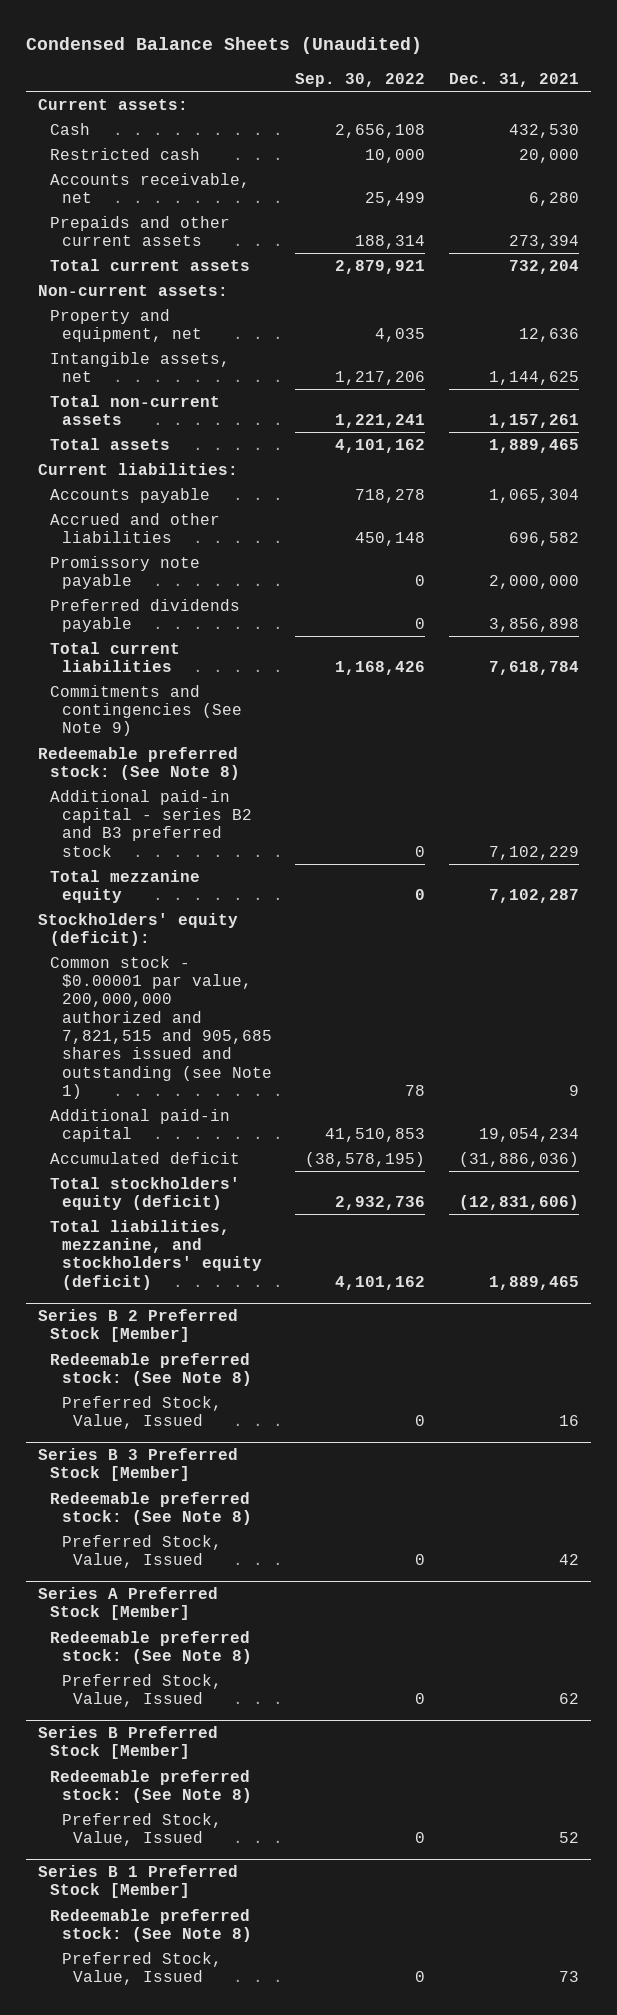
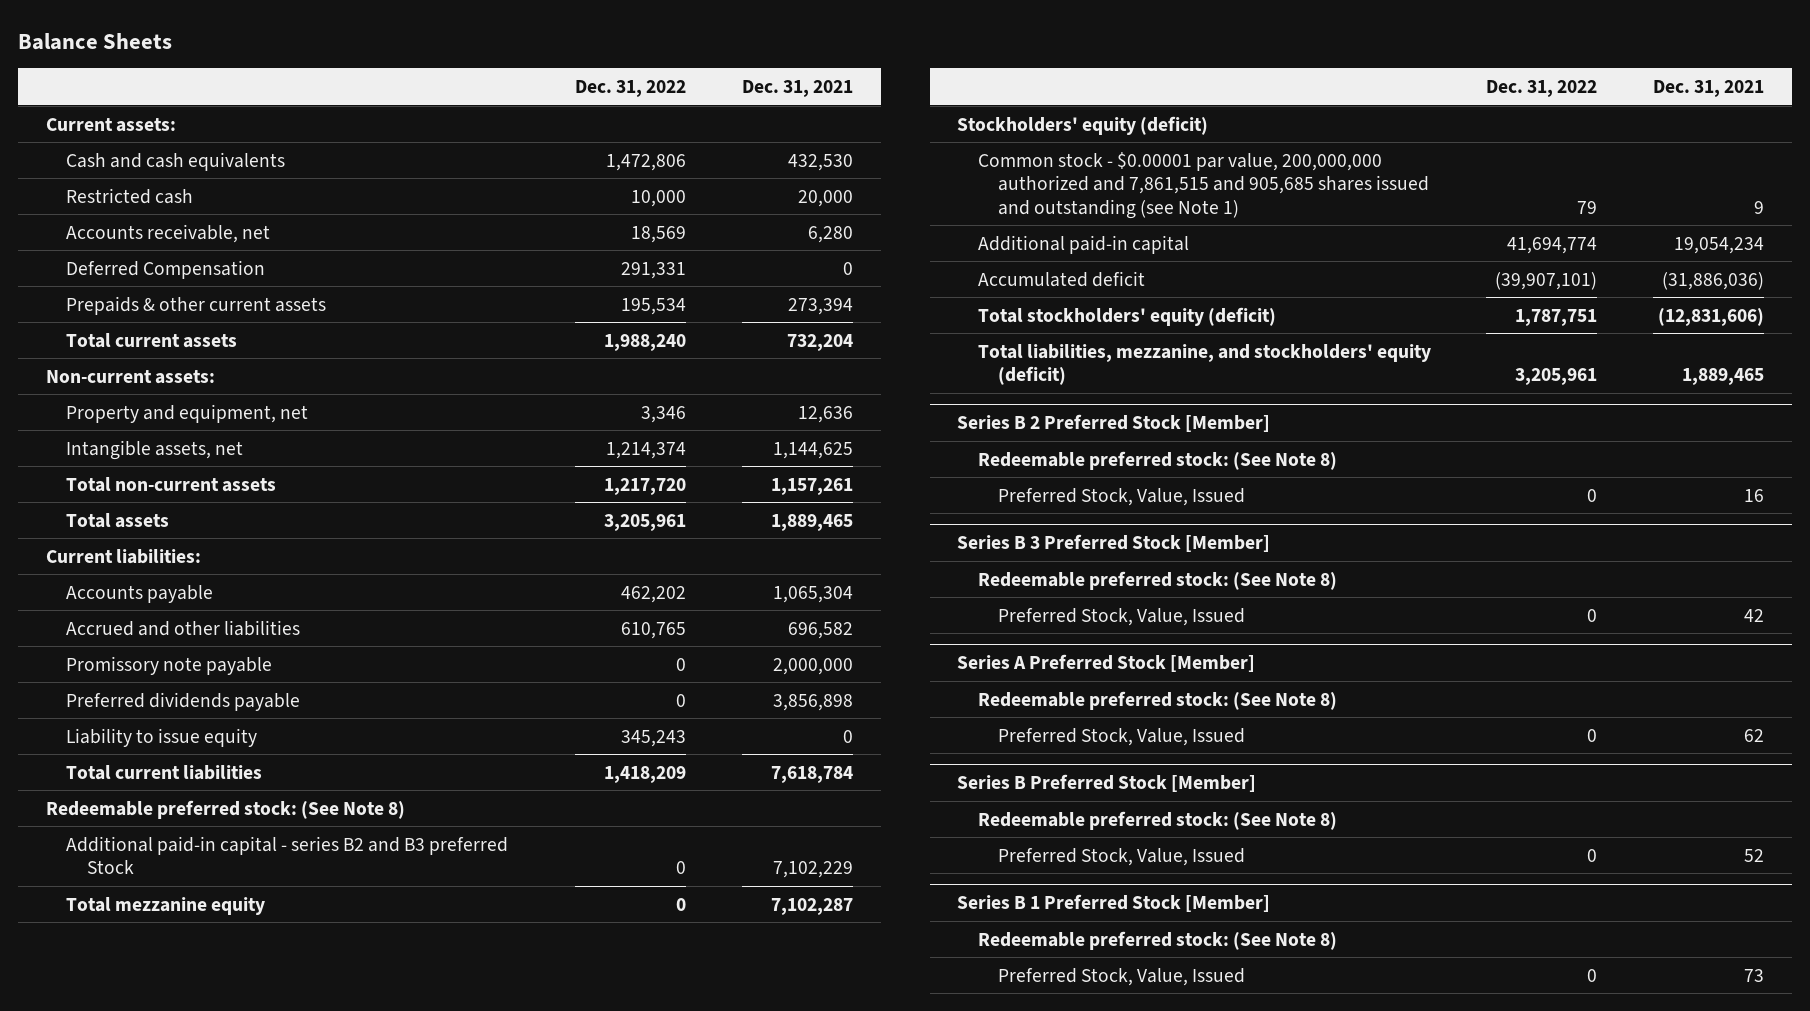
[25,37,422,55] Condensed Balance Sheets (Unaudited) -> [18,32,173,50] Balance Sheets
[295,72,426,87] Sep. 30, 2022 -> none
none -> [575,79,687,97] Dec. 31, 2022
[49,122,90,135] Cash -> [66,151,286,171] Cash and cash equivalents
none -> [66,259,266,279] Deferred Compensation
[49,215,230,247] Prepaids and other current assets -> [66,295,327,315] Prepaids & other current assets
none -> [66,727,258,747] Liability to issue equity
[49,684,242,737] Commitments and contingencies (See Note 9) -> none
[49,789,252,857] Additional paid-in capital - series B2 and B3 preferred stock -> [66,835,509,875] Additional paid-in capital - series B2 and B3 preferred Stock
[37,912,238,947] Stockholders' equity (deficit): -> [957,115,1209,135] Stockholders' equity (deficit)
[49,955,272,1100] Common stock - $0.00001 par value, 200,000,000 authorized and 7,821,515 and 905,685 shares issued and outstanding (see Note 1) -> [977,151,1430,219] Common stock - $0.00001 par value, 200,000,000 authorized and 7,861,515 and 905,685 shares issued and outstanding (see Note 1)

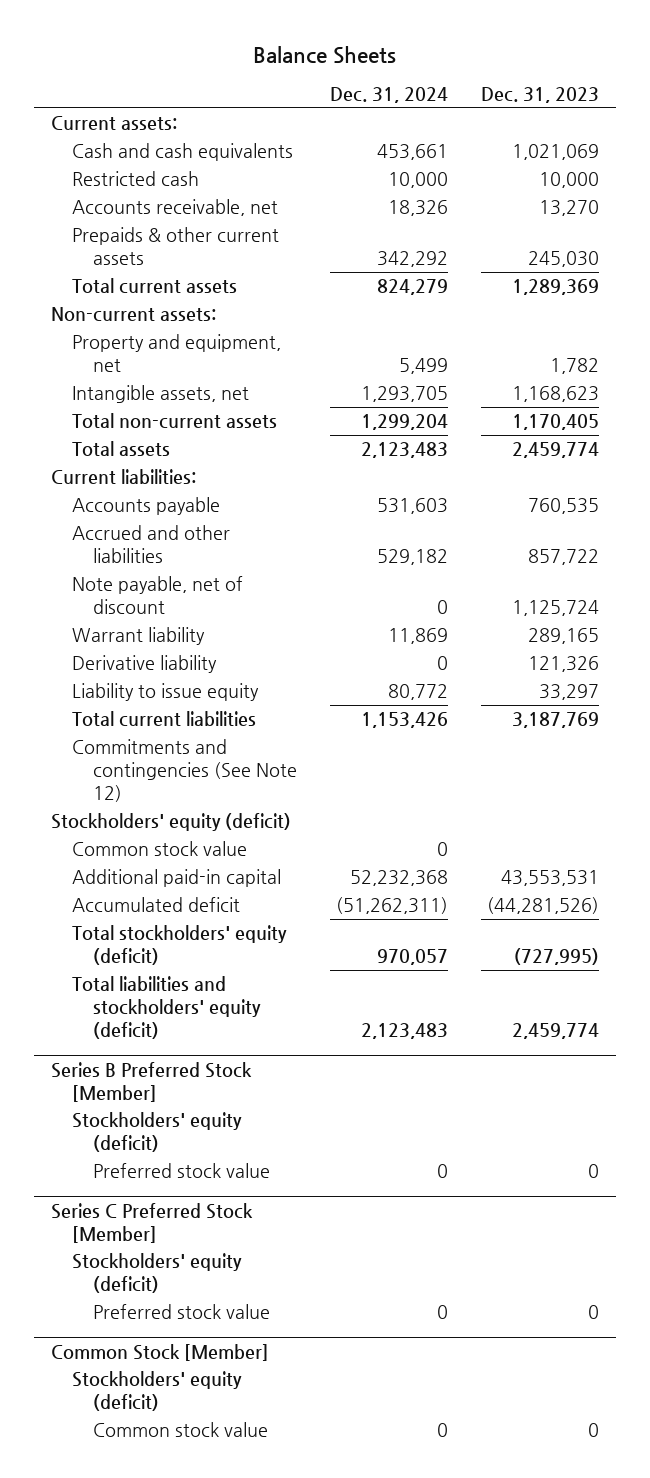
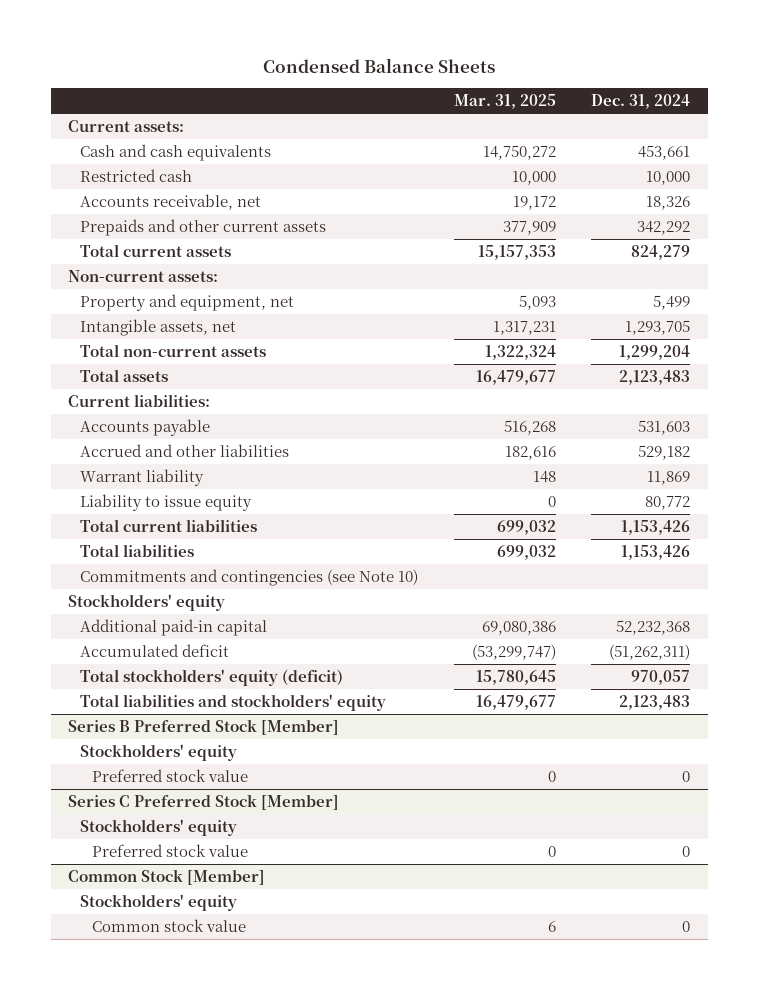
[252,46,396,65] Balance Sheets -> [263,58,496,74] Condensed Balance Sheets
[481,87,600,104] Dec. 31, 2023 -> none
none -> [453,94,556,110] Mar. 31, 2025
[71,227,279,266] Prepaids & other current assets -> [79,218,326,236] Prepaids and other current assets
[71,576,243,615] Note payable, net of discount -> none
[71,655,217,674] Derivative liability -> none
[71,841,247,857] Common stock value -> none
none -> [79,543,194,557] Total liabilities
[71,739,298,803] Commitments and contingencies (See Note 12) -> [79,568,418,586] Commitments and contingencies (see Note 10)
[50,813,291,832] Stockholders' equity (deficit) -> [68,593,226,611] Stockholders' equity
[71,976,262,1040] Total liabilities and stockholders' equity (deficit) -> [79,693,386,711] Total liabilities and stockholders' equity
[71,1112,242,1153] Stockholders' equity (deficit) -> [79,743,237,761] Stockholders' equity
[71,1253,242,1294] Stockholders' equity (deficit) -> [79,818,237,836] Stockholders' equity
[71,1371,242,1412] Stockholders' equity (deficit) -> [79,893,237,911] Stockholders' equity

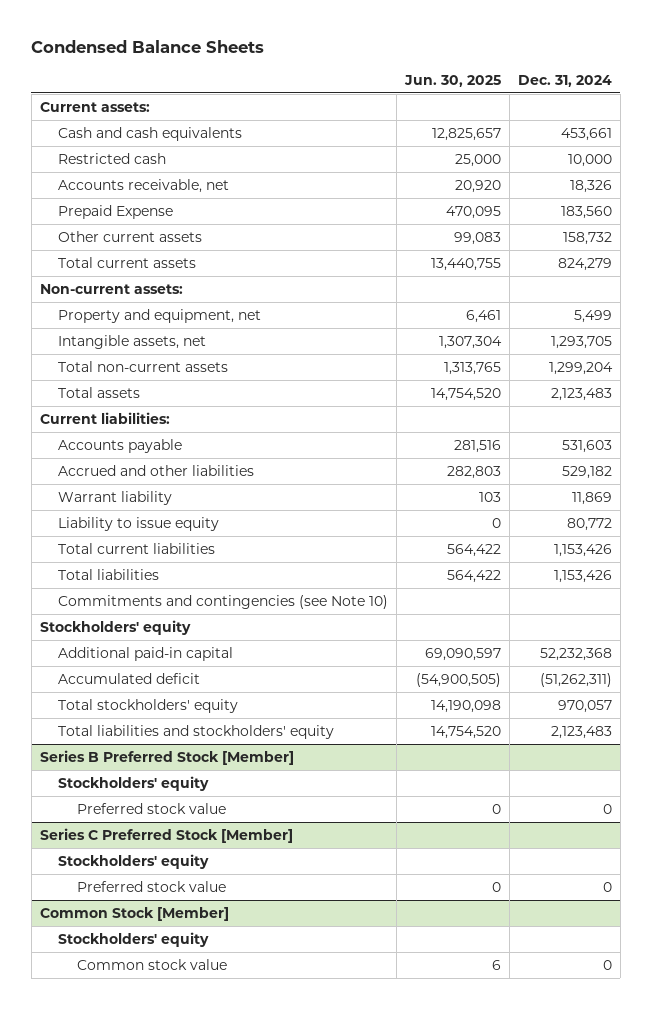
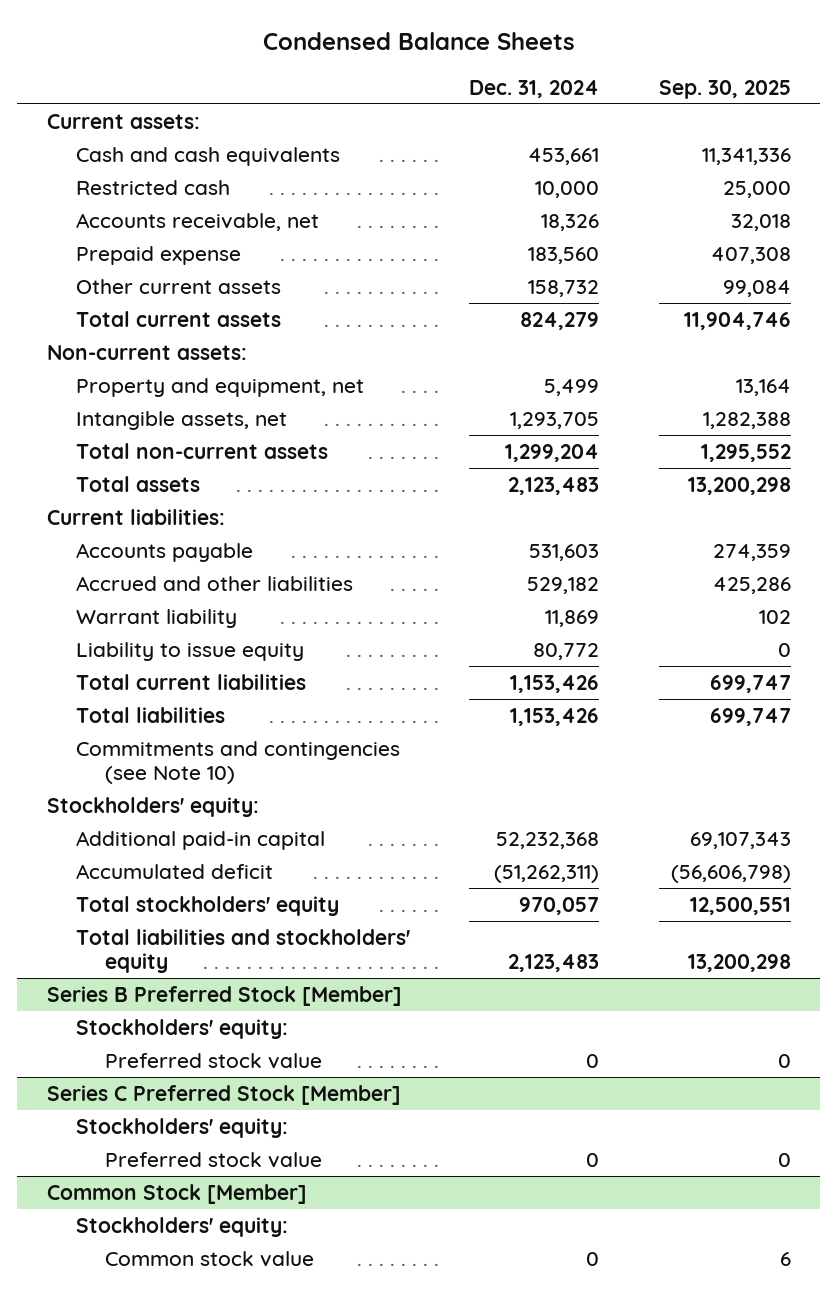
[403,75,501,88] Jun. 30, 2025 -> none
none -> [658,79,791,99] Sep. 30, 2025
[58,204,174,219] Prepaid Expense -> [75,246,241,266] Prepaid expense
[39,619,191,635] Stockholders' equity -> [46,797,259,818] Stockholders' equity:
[58,775,210,791] Stockholders' equity -> [75,1019,288,1040] Stockholders' equity:
[58,853,210,869] Stockholders' equity -> [75,1118,288,1139] Stockholders' equity:
[58,931,210,947] Stockholders' equity -> [75,1217,288,1238] Stockholders' equity:

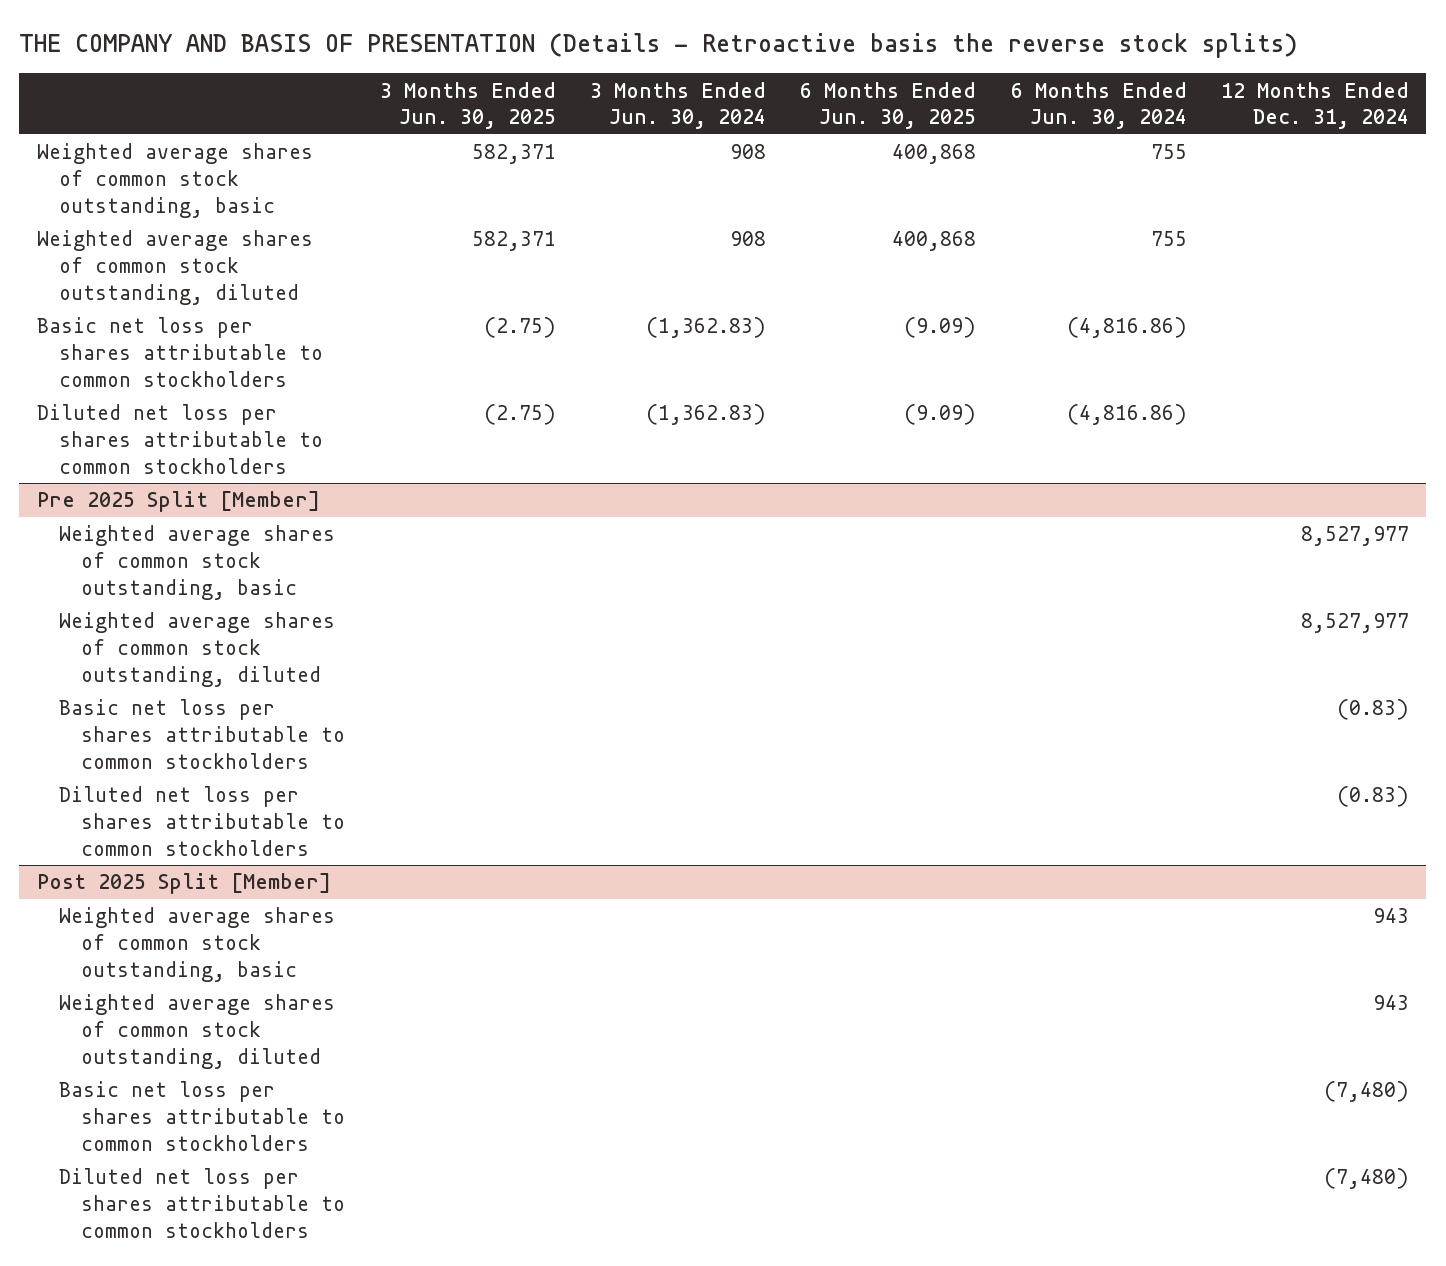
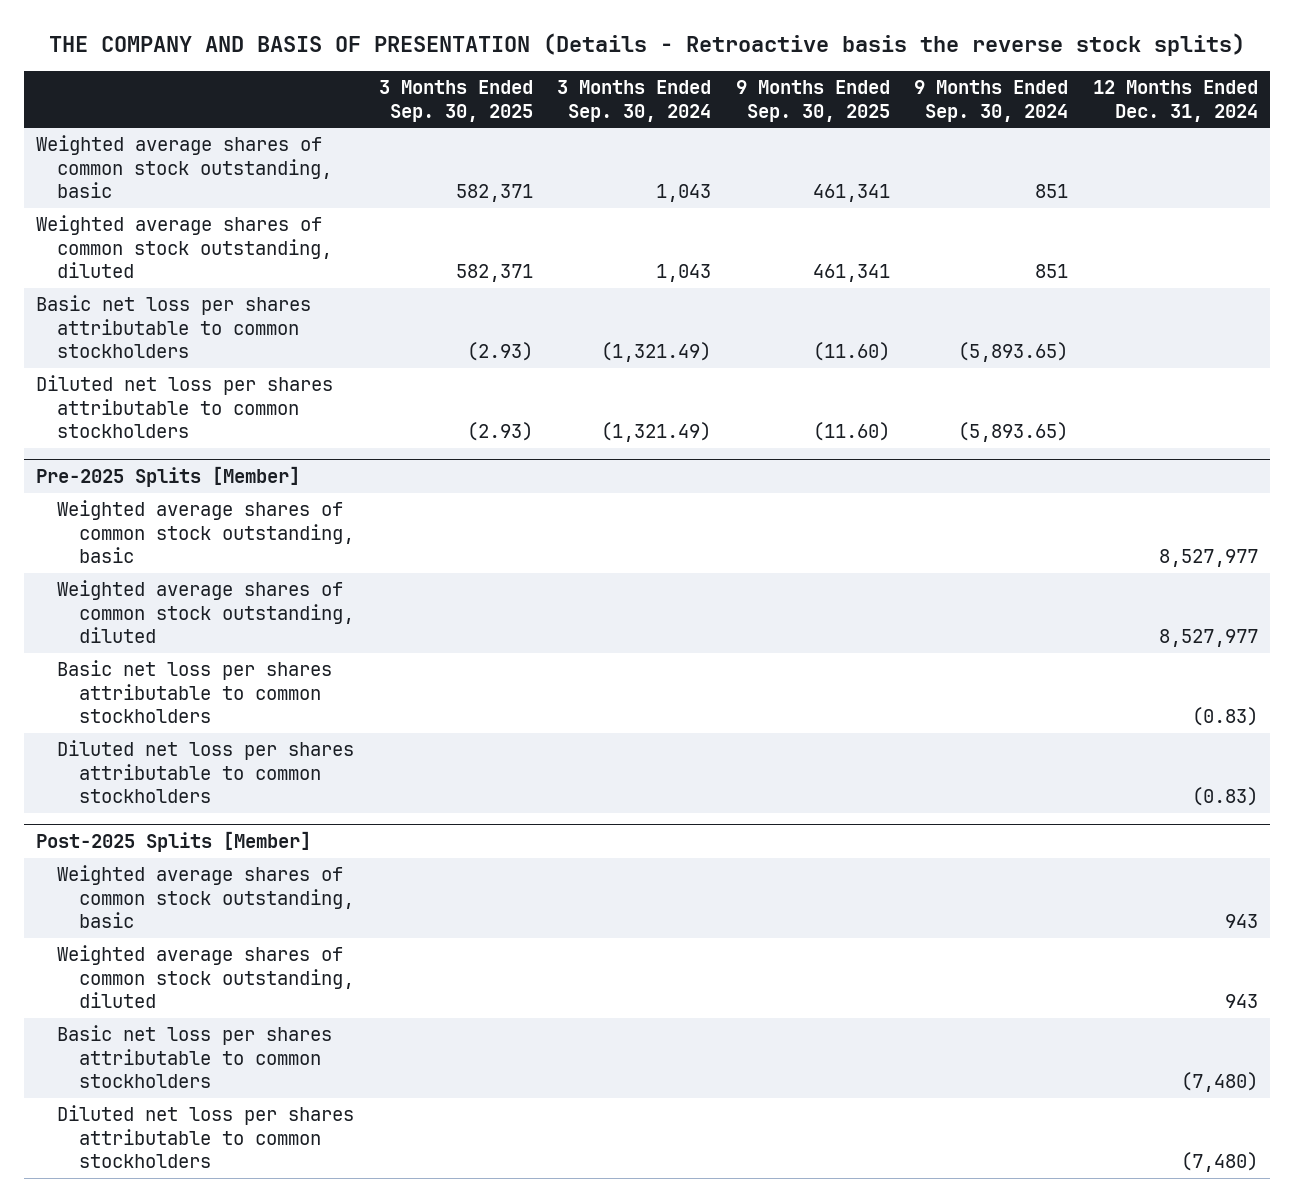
[379,81,556,130] 3 Months Ended Jun. 30, 2025 -> none
[590,81,767,130] 3 Months Ended Jun. 30, 2024 -> none
[800,81,977,130] 6 Months Ended Jun. 30, 2025 -> none
[1010,81,1187,130] 6 Months Ended Jun. 30, 2024 -> none
none -> [378,80,533,122] 3 Months Ended Sep. 30, 2025
none -> [557,80,712,122] 3 Months Ended Sep. 30, 2024
none -> [735,80,890,122] 9 Months Ended Sep. 30, 2025
none -> [914,80,1069,122] 9 Months Ended Sep. 30, 2024
[36,491,320,513] Pre 2025 Split [Member] -> [35,465,300,487] Pre-2025 Splits [Member]
[36,873,331,895] Post 2025 Split [Member] -> [35,830,311,852] Post-2025 Splits [Member]

